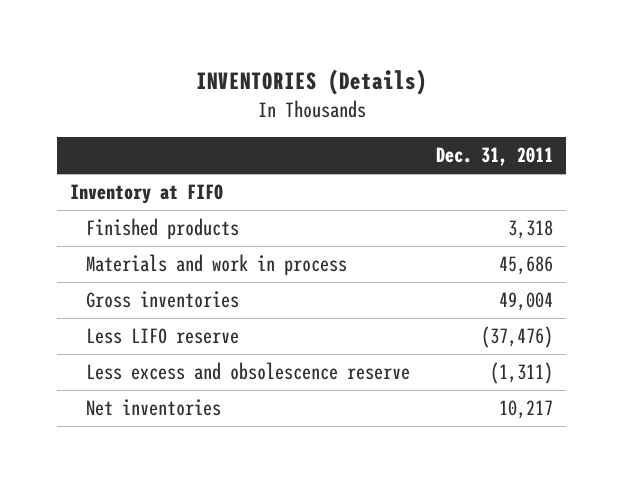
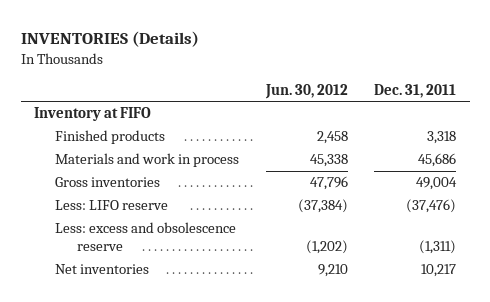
none -> [264,83,348,99] Jun. 30, 2012
[85,328,239,345] Less LIFO reserve -> [55,200,169,211] Less: LIFO reserve
[85,362,410,381] Less excess and obsolescence reserve -> [55,222,237,252] Less: excess and obsolescence reserve

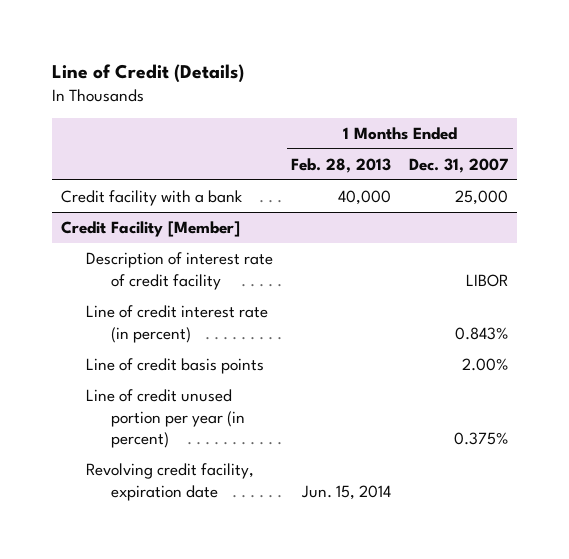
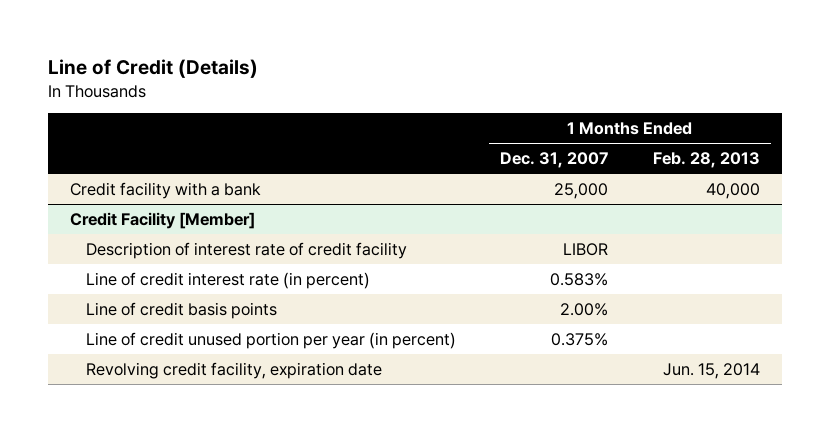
[455,326,509,340] 0.843% -> [550,272,609,286] 0.583%

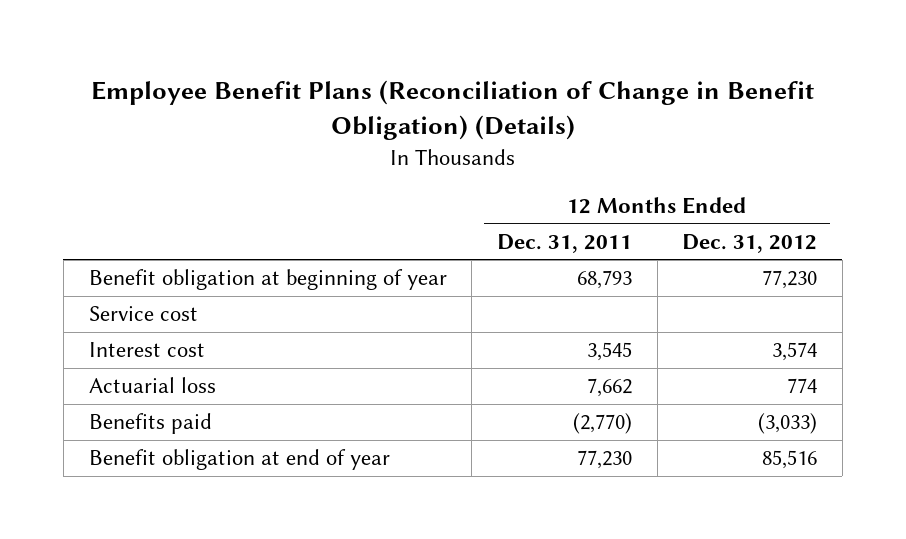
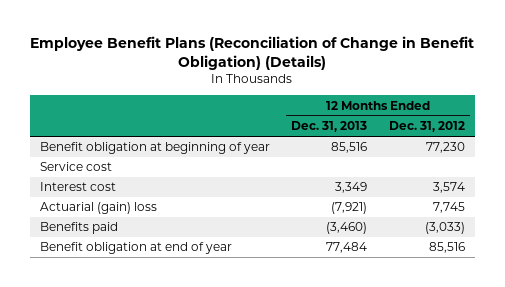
[496,233,632,253] Dec. 31, 2011 -> none
none -> [291,121,368,133] Dec. 31, 2013
[88,377,216,394] Actuarial loss -> [40,202,158,215] Actuarial (gain) loss
[787,378,818,394] 774 -> [432,202,465,214] 7,745

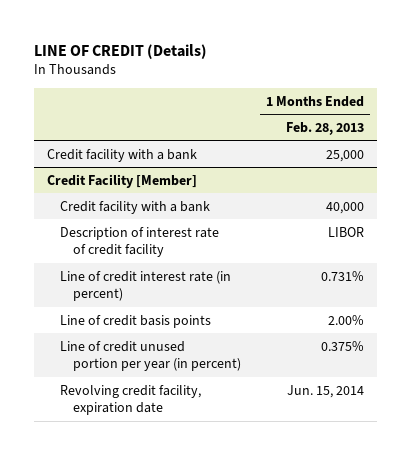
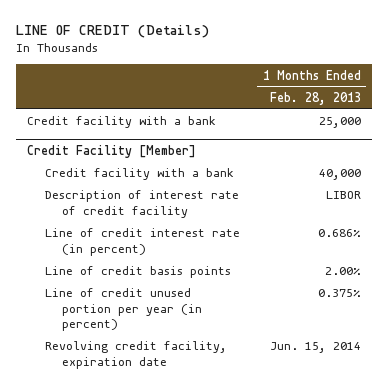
[321,270,365,281] 0.731% -> [317,229,361,238] 0.686%

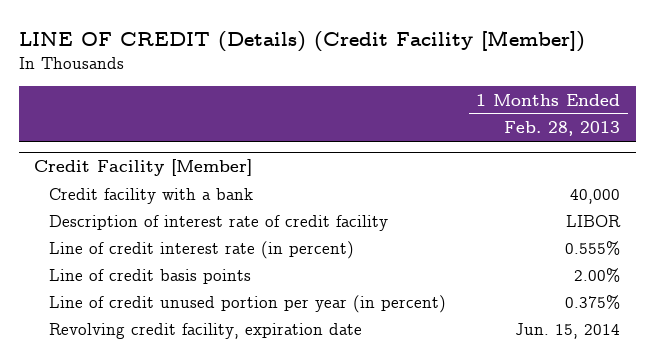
[16,25,210,39] LINE OF CREDIT (Details) -> [18,29,585,52] LINE OF CREDIT (Details) (Credit Facility [Member])
[27,116,217,129] Credit facility with a bank -> none
[317,229,361,238] 0.686% -> [565,240,621,255] 0.555%

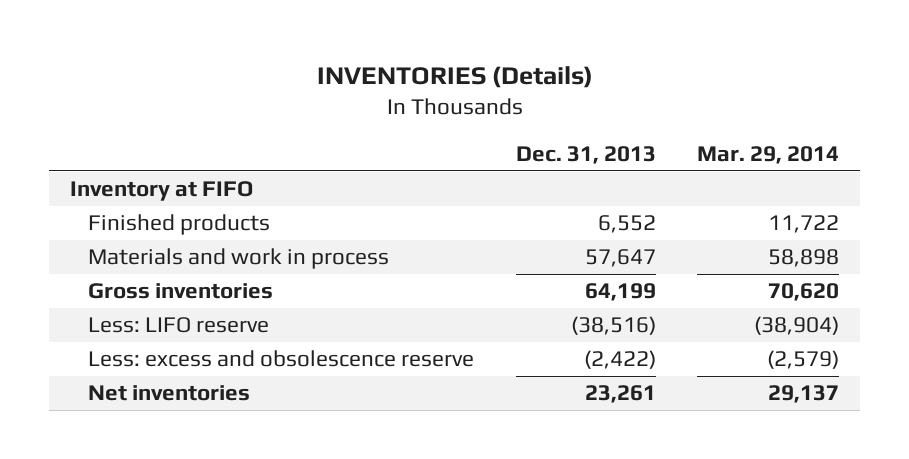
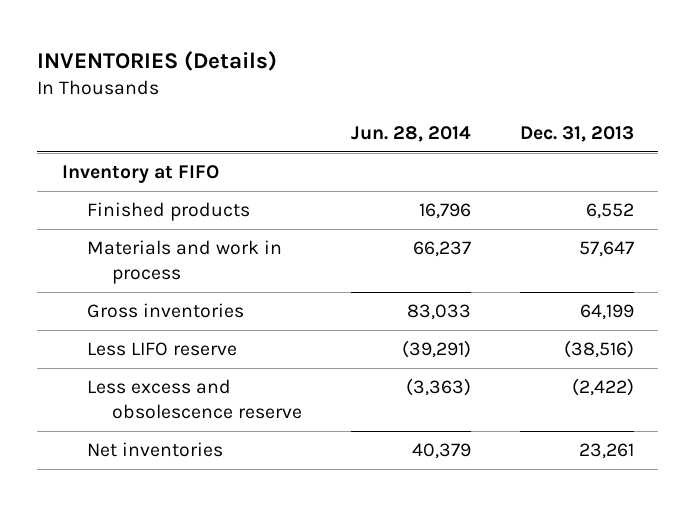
[697,145,840,164] Mar. 29, 2014 -> none
none -> [351,126,472,143] Jun. 28, 2014
[88,317,270,334] Less: LIFO reserve -> [86,341,237,356] Less LIFO reserve
[88,350,475,368] Less: excess and obsolescence reserve -> [86,378,303,420] Less excess and obsolescence reserve

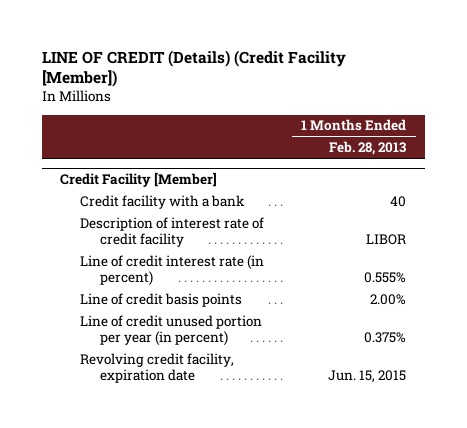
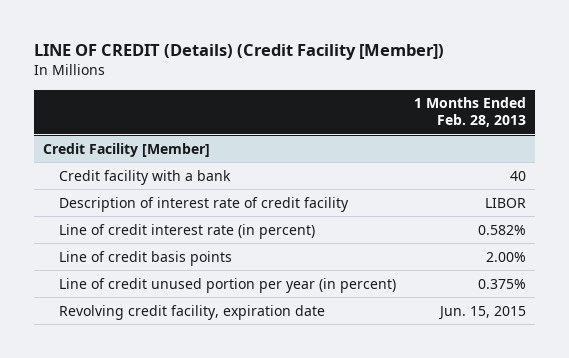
[364,271,407,283] 0.555% -> [477,224,526,235] 0.582%

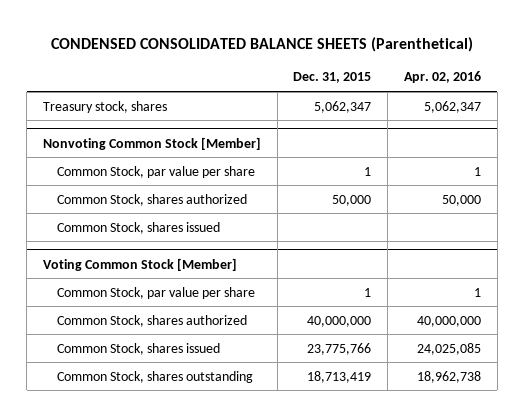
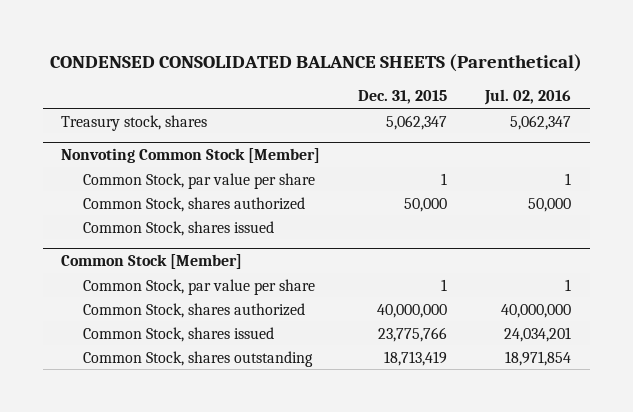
[403,71,481,84] Apr. 02, 2016 -> none
none -> [484,89,572,106] Jul. 02, 2016
[43,257,238,271] Voting Common Stock [Member] -> [61,254,243,270] Common Stock [Member]

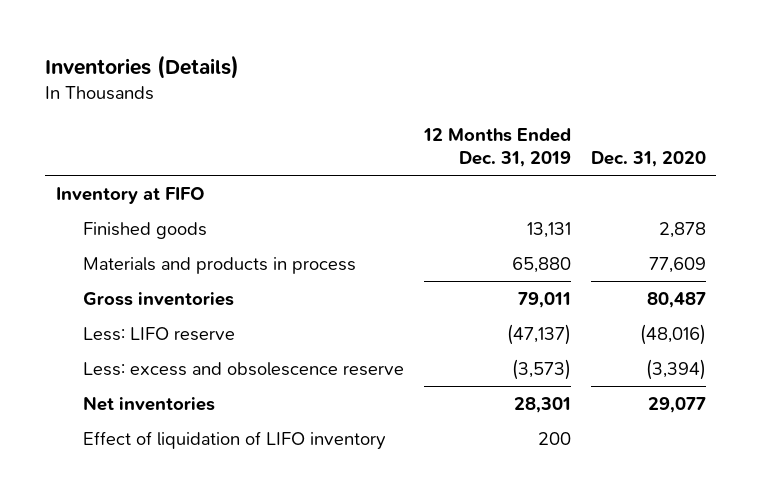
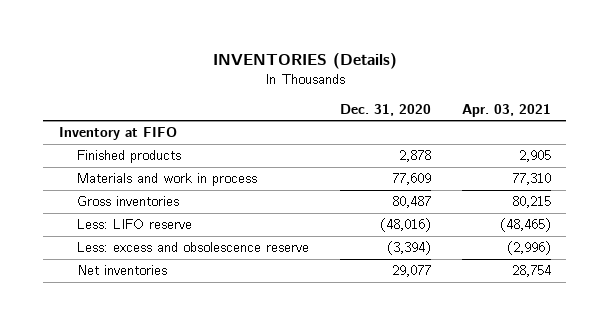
[45,54,240,79] Inventories (Details) -> [212,52,397,69] INVENTORIES (Details)
[422,127,571,167] 12 Months Ended Dec. 31, 2019 -> none
none -> [461,103,551,117] Apr. 03, 2021
[82,221,207,239] Finished goods -> [76,150,181,164] Finished products
[82,256,356,274] Materials and products in process -> [76,173,257,187] Materials and work in process
[82,430,386,450] Effect of liquidation of LIFO inventory -> none

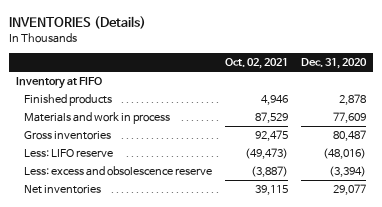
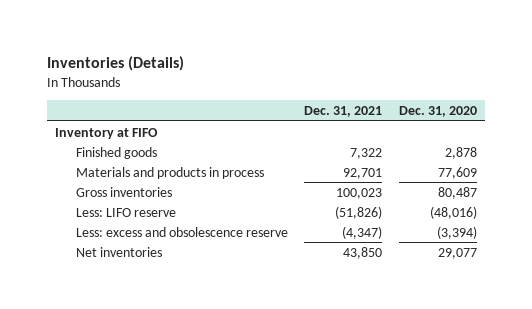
[9,15,147,29] INVENTORIES (Details) -> [46,56,184,72] Inventories (Details)
[225,57,289,69] Oct. 02, 2021 -> none
none -> [304,106,383,118] Dec. 31, 2021
[24,94,113,107] Finished products -> [75,146,157,159] Finished goods
[24,112,171,125] Materials and work in process -> [75,166,264,179] Materials and products in process

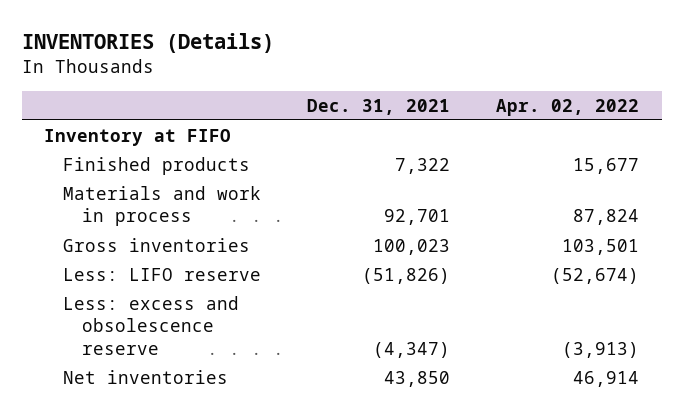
[46,56,184,72] Inventories (Details) -> [21,33,274,54] INVENTORIES (Details)
[398,106,477,118] Dec. 31, 2020 -> none
none -> [496,98,640,116] Apr. 02, 2022
[75,146,157,159] Finished goods -> [63,156,251,175] Finished products
[75,166,264,179] Materials and products in process -> [63,185,262,227] Materials and work in process

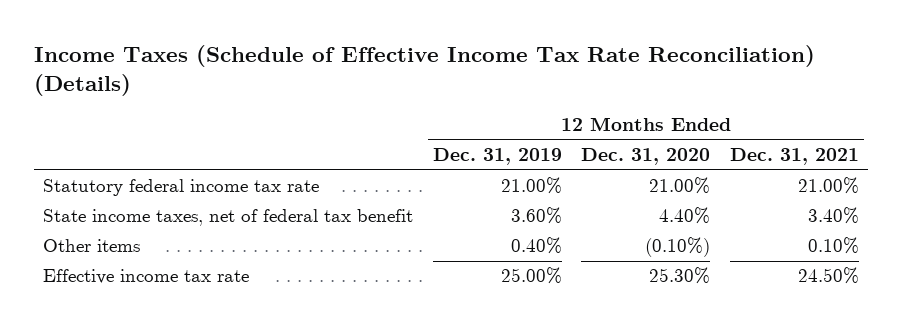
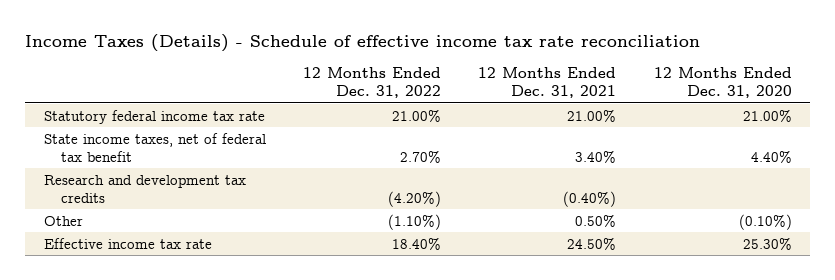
[33,45,815,97] Income Taxes (Schedule of Effective Income Tax Rate Reconciliation) (Details) -> [24,33,700,52] Income Taxes (Details) - Schedule of effective income tax rate reconciliation
[432,148,562,166] Dec. 31, 2019 -> none
none -> [302,66,441,98] 12 Months Ended Dec. 31, 2022
none -> [43,174,246,203] Research and development tax credits
[43,239,141,253] Other items -> [43,215,83,226] Other
[807,237,859,255] 0.10% -> [575,213,617,227] 0.50%

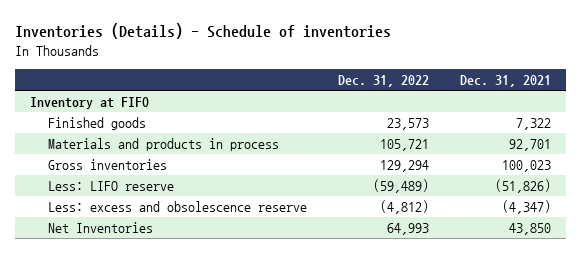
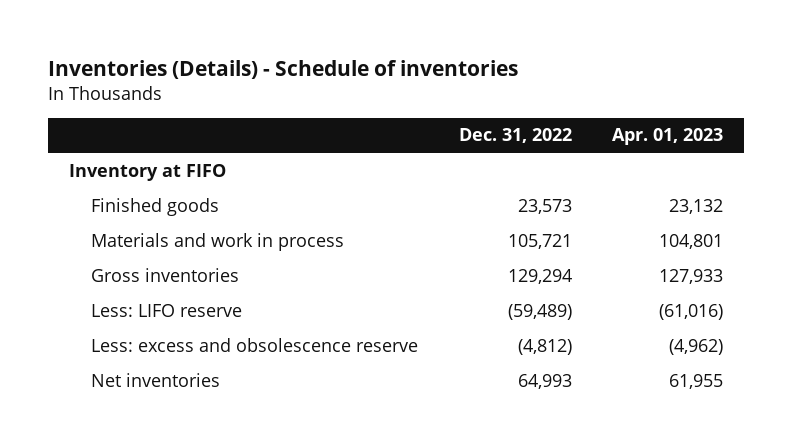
[459,75,551,88] Dec. 31, 2021 -> none
none -> [612,128,724,146] Apr. 01, 2023
[48,138,280,152] Materials and products in process -> [90,232,344,251] Materials and work in process
[48,222,154,234] Net Inventories -> [90,372,220,387] Net inventories

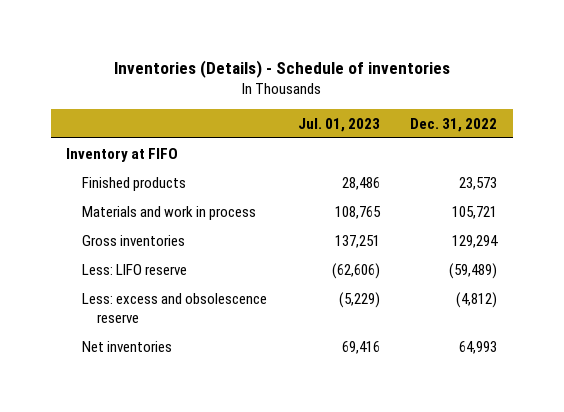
[612,128,724,146] Apr. 01, 2023 -> none
none -> [297,117,380,132] Jul. 01, 2023
[90,197,219,216] Finished goods -> [81,176,186,191] Finished products

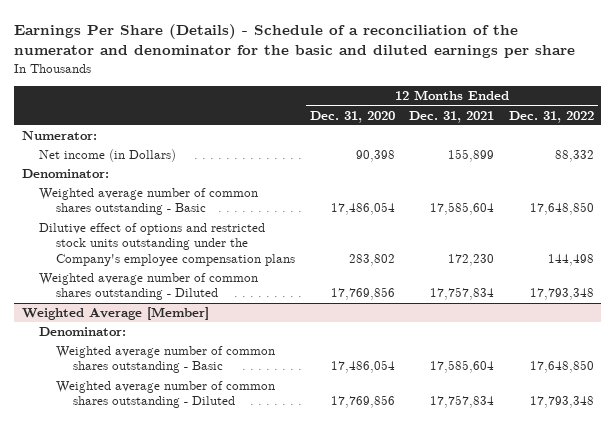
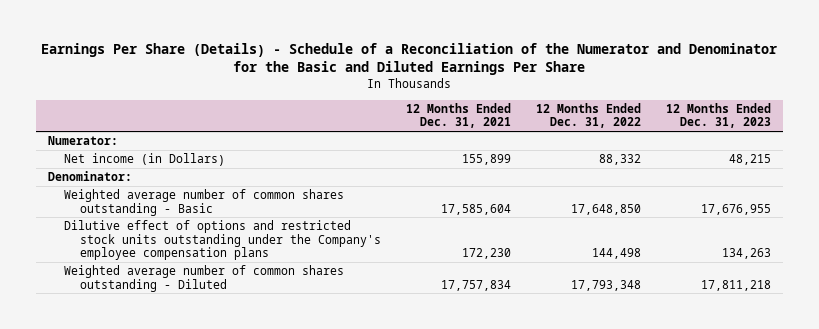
[14,23,576,59] Earnings Per Share (Details) - Schedule of a reconciliation of the numerator and denominator for the basic and diluted earnings per share -> [41,42,778,76] Earnings Per Share (Details) - Schedule of a Reconciliation of the Numerator and Denominator for the Basic and Diluted Earnings Per Share
[309,110,395,123] Dec. 31, 2020 -> none
none -> [665,102,771,129] 12 Months Ended Dec. 31, 2023
[21,307,209,321] Weighted Average [Member] -> none
[38,327,126,337] Denominator: -> none
[56,346,276,374] Weighted average number of common shares outstanding - Basic -> none
[56,381,276,409] Weighted average number of common shares outstanding - Diluted -> none

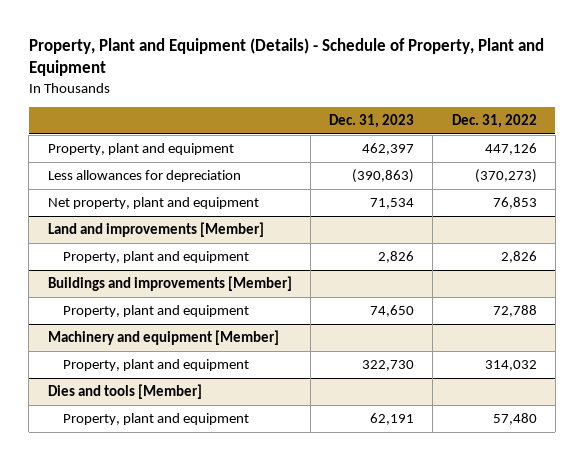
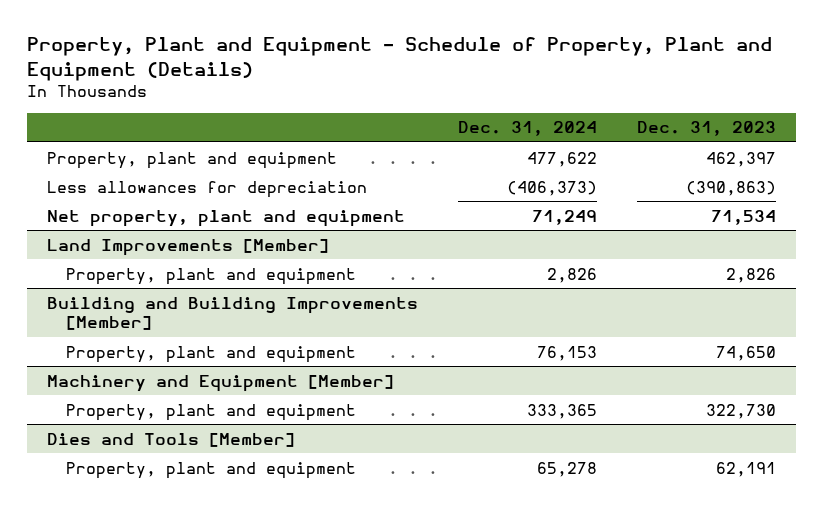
[28,38,544,77] Property, Plant and Equipment (Details) - Schedule of Property, Plant and Equipment -> [26,37,772,81] Property, Plant and Equipment - Schedule of Property, Plant and Equipment (Details)
[451,114,537,129] Dec. 31, 2022 -> none
none -> [457,121,597,137] Dec. 31, 2024
[47,221,264,237] Land and improvements [Member] -> [46,238,329,256] Land Improvements [Member]
[47,275,292,291] Buildings and improvements [Member] -> [46,296,418,331] Building and Building Improvements [Member]
[47,329,279,345] Machinery and equipment [Member] -> [46,374,394,392] Machinery and Equipment [Member]
[47,383,202,399] Dies and tools [Member] -> [46,432,295,447] Dies and Tools [Member]

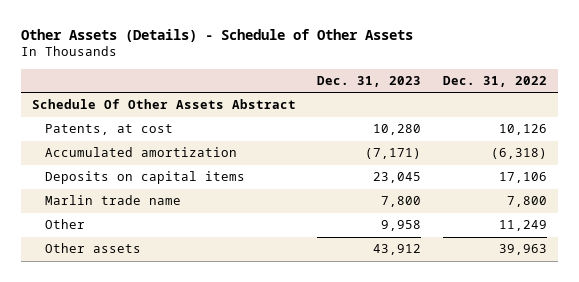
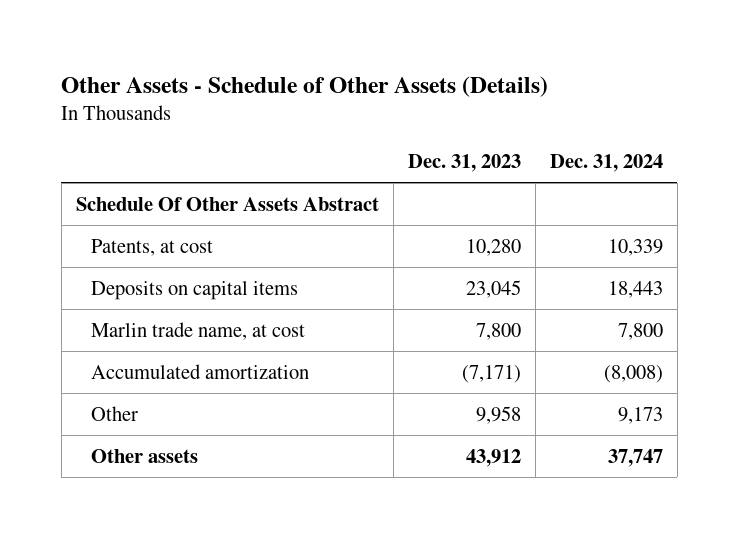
[20,28,413,42] Other Assets (Details) - Schedule of Other Assets -> [61,75,549,97] Other Assets - Schedule of Other Assets (Details)
[443,75,548,87] Dec. 31, 2022 -> none
none -> [549,154,663,173] Dec. 31, 2024
[45,195,182,206] Marlin trade name -> [91,321,306,340] Marlin trade name, at cost
[45,147,238,158] Accumulated amortization -> [91,363,310,379] Accumulated amortization

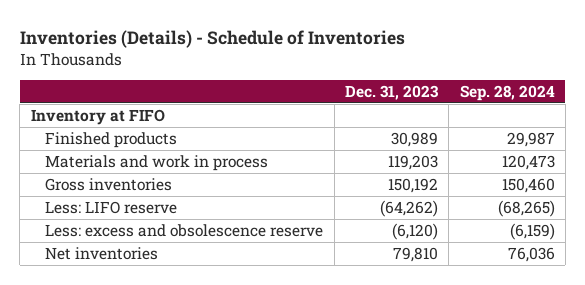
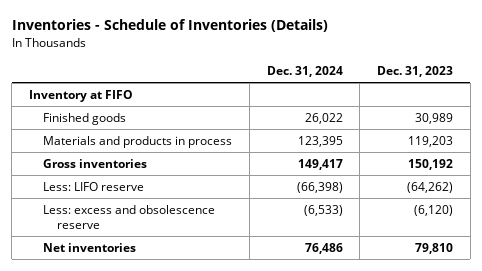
[19,29,405,48] Inventories (Details) - Schedule of Inventories -> [11,19,328,33] Inventories - Schedule of Inventories (Details)
[459,85,555,102] Sep. 28, 2024 -> none
none -> [266,65,343,77] Dec. 31, 2024
[45,131,178,148] Finished products -> [43,113,127,126] Finished goods
[45,154,269,171] Materials and work in process -> [43,136,233,149] Materials and products in process

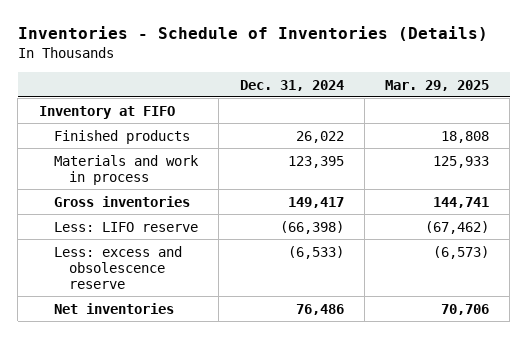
[377,65,454,77] Dec. 31, 2023 -> none
none -> [385,79,490,91] Mar. 29, 2025
[43,113,127,126] Finished goods -> [54,129,191,144] Finished products
[43,136,233,149] Materials and products in process -> [54,154,200,185] Materials and work in process

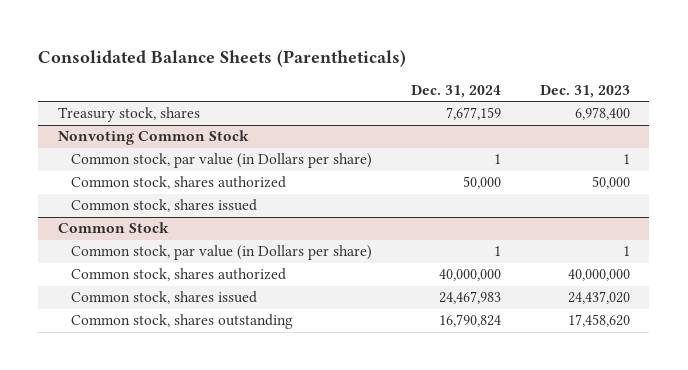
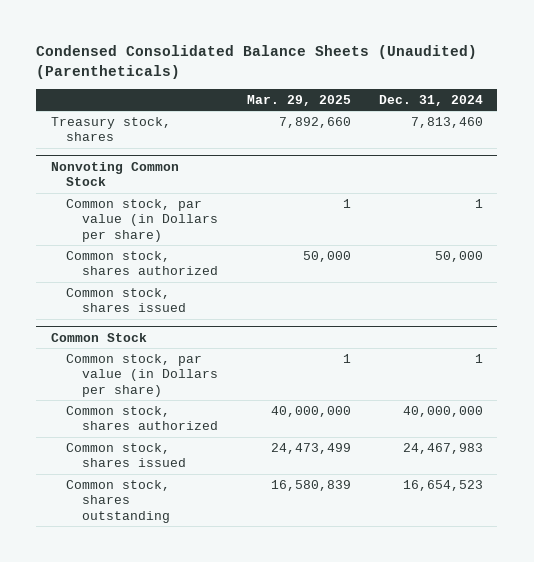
[38,49,407,67] Consolidated Balance Sheets (Parentheticals) -> [36,45,478,79] Condensed Consolidated Balance Sheets (Unaudited) (Parentheticals)
[539,84,630,98] Dec. 31, 2023 -> none
none -> [246,94,351,106] Mar. 29, 2025
[445,107,501,121] 7,677,159 -> [411,116,484,128] 7,813,460
[438,314,501,328] 16,790,824 -> [403,479,484,491] 16,654,523

